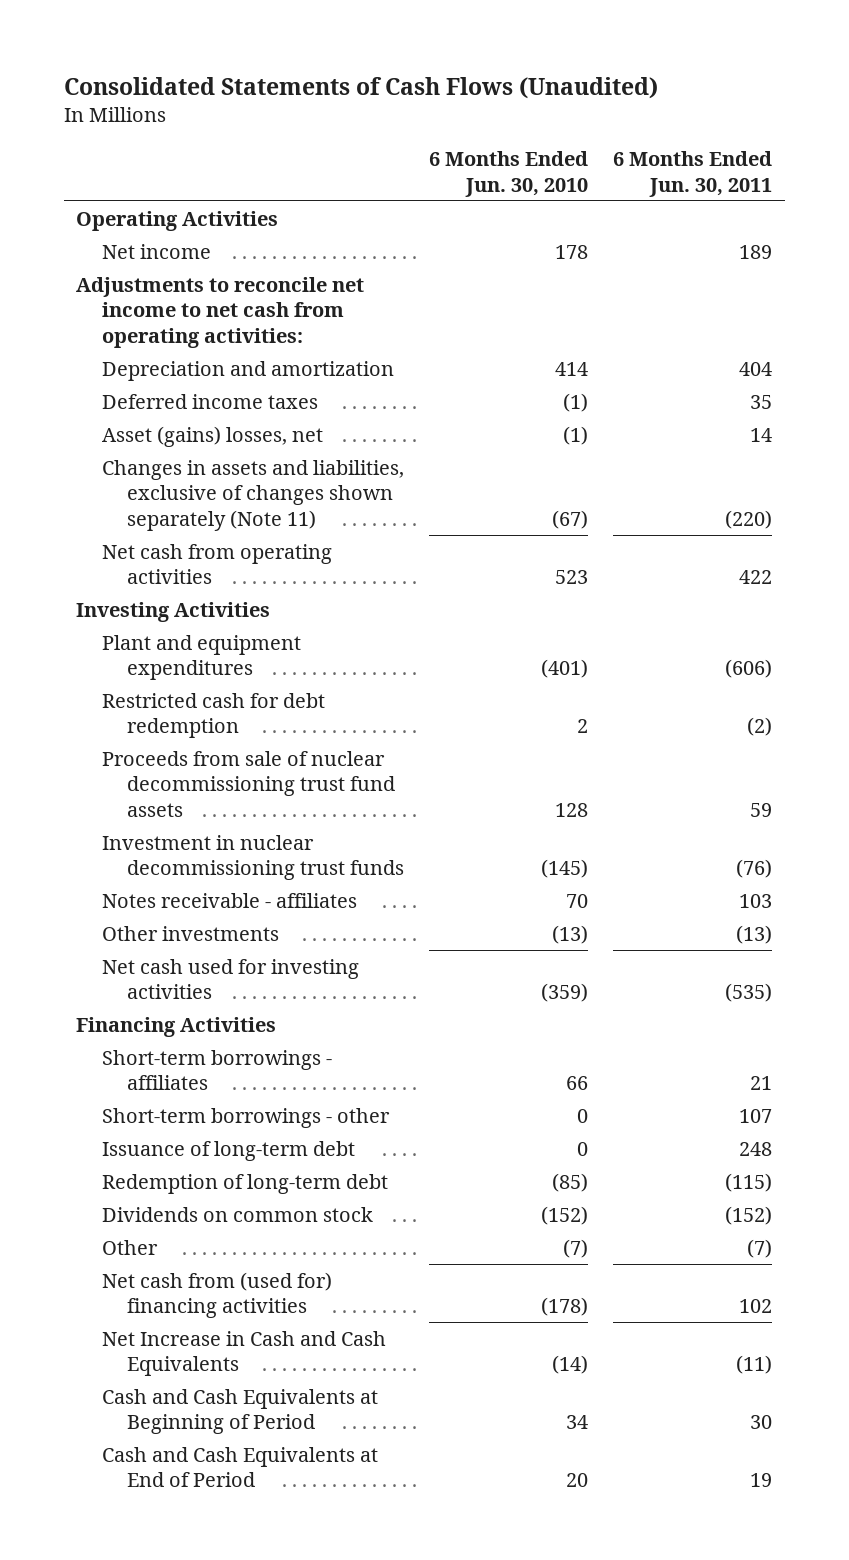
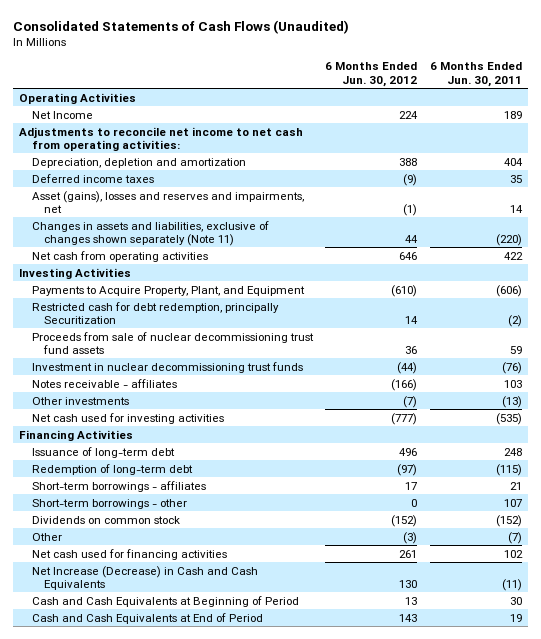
[429,150,589,197] 6 Months Ended Jun. 30, 2010 -> none
none -> [325,62,418,87] 6 Months Ended Jun. 30, 2012
[101,243,211,259] Net income -> [31,110,93,119] Net Income
[101,360,394,381] Depreciation and amortization -> [31,157,246,168] Depreciation, depletion and amortization
[101,425,323,447] Asset (gains) losses, net -> [31,190,304,214] Asset (gains), losses and reserves and impairments, net
[101,634,301,681] Plant and equipment expenditures -> [31,285,305,296] Payments to Acquire Property, Plant, and Equipment
[101,692,325,739] Restricted cash for debt redemption -> [31,301,279,325] Restricted cash for debt redemption, principally Securitization
[101,1049,332,1091] Short-term borrowings - affiliates -> [31,480,206,492] Short-term borrowings - affiliates
[101,1107,390,1128] Short-term borrowings - other -> [31,498,187,509] Short-term borrowings - other
[101,1271,332,1319] Net cash from (used for) financing activities -> [31,548,227,560] Net cash used for financing activities
[101,1330,386,1377] Net Increase in Cash and Cash Equivalents -> [31,565,258,591] Net Increase (Decrease) in Cash and Cash Equivalents

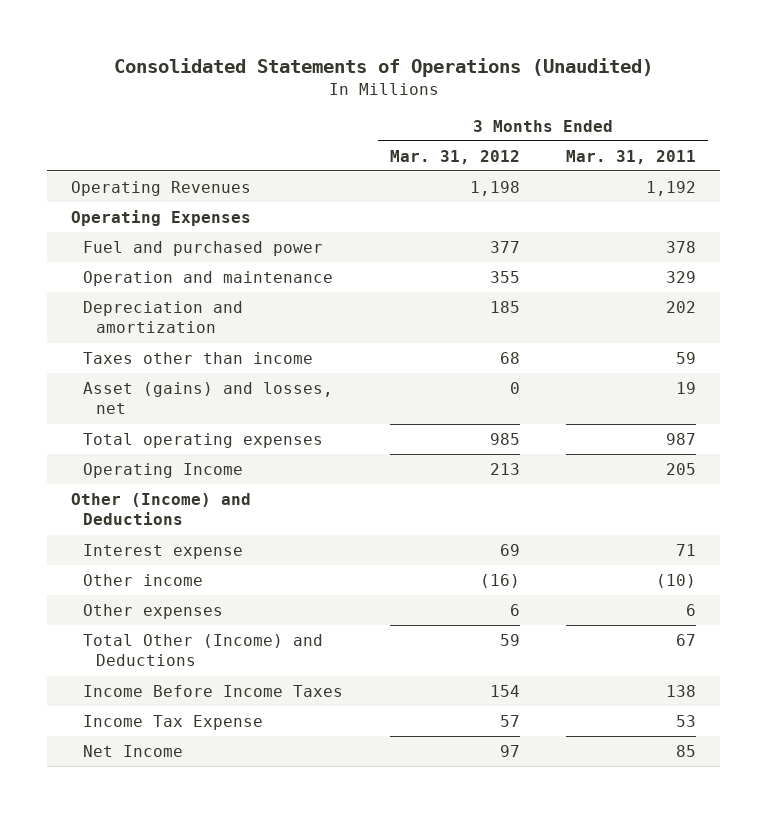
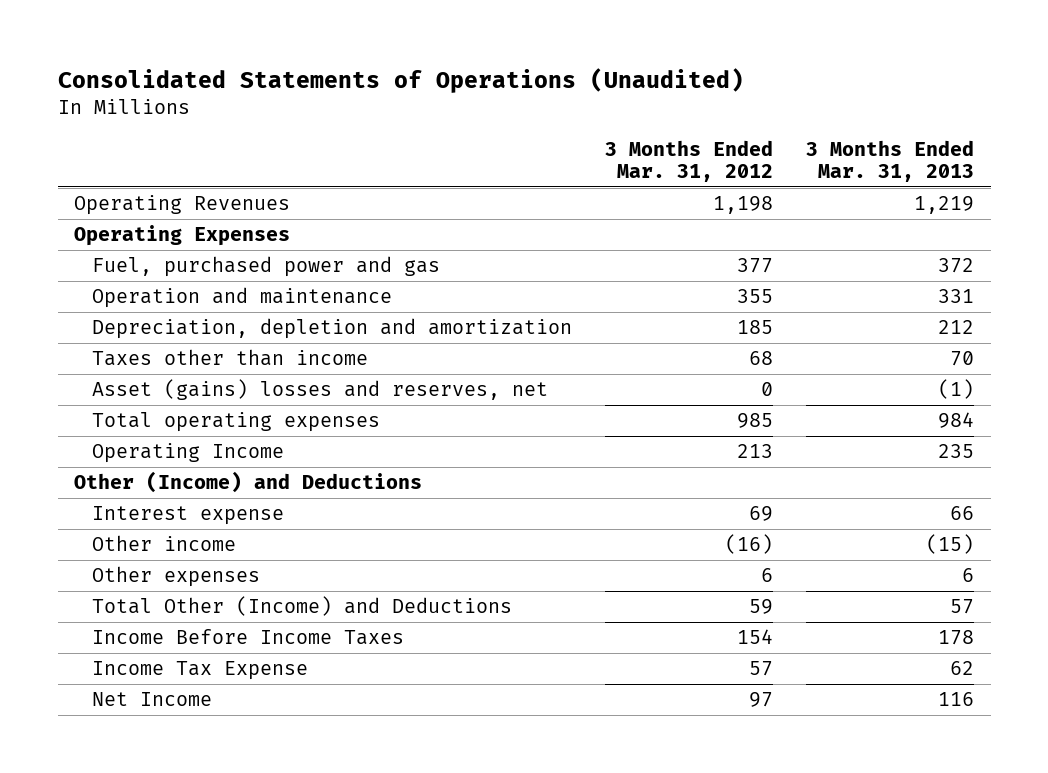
[566,149,697,164] Mar. 31, 2011 -> none
none -> [806,139,975,182] 3 Months Ended Mar. 31, 2013
[83,240,324,256] Fuel and purchased power -> [91,256,440,278] Fuel, purchased power and gas
[83,300,244,334] Depreciation and amortization -> [91,318,572,340] Depreciation, depletion and amortization
[83,381,334,415] Asset (gains) and losses, net -> [91,379,548,401] Asset (gains) losses and reserves, net

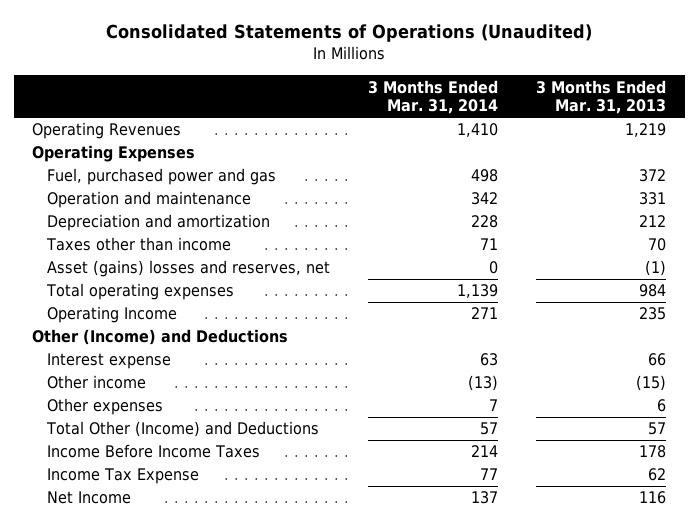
[604,139,773,182] 3 Months Ended Mar. 31, 2012 -> none
none -> [368,79,499,115] 3 Months Ended Mar. 31, 2014
[91,318,572,340] Depreciation, depletion and amortization -> [47,214,271,232] Depreciation and amortization

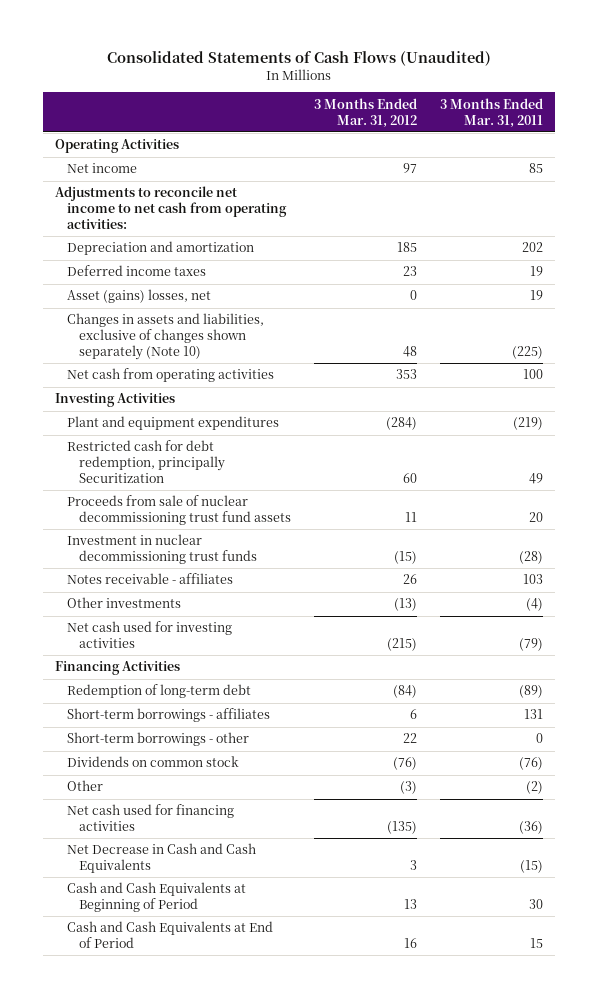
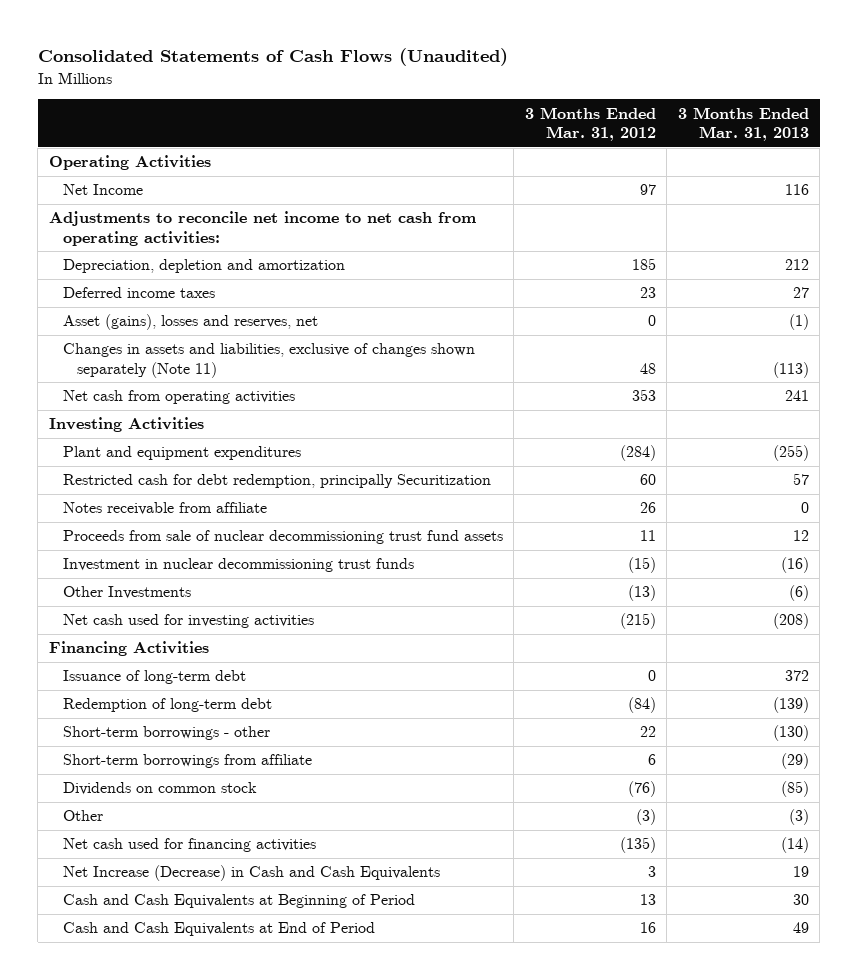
[440,97,544,128] 3 Months Ended Mar. 31, 2011 -> none
none -> [677,106,809,142] 3 Months Ended Mar. 31, 2013
[67,163,138,174] Net income -> [62,184,143,196] Net Income
[67,241,255,256] Depreciation and amortization -> [62,259,345,274] Depreciation, depletion and amortization
[67,289,212,304] Asset (gains) losses, net -> [62,314,318,331] Asset (gains), losses and reserves, net
[67,313,265,360] Changes in assets and liabilities, exclusive of changes shown separately (Note 10) -> [62,343,475,378] Changes in assets and liabilities, exclusive of changes shown separately (Note 11)
none -> [62,502,267,516] Notes receivable from affiliate
[67,573,234,585] Notes receivable - affiliates -> none
[67,597,182,609] Other investments -> [62,586,191,600] Other Investments
none -> [62,670,246,685] Issuance of long-term debt
[67,708,271,723] Short-term borrowings - affiliates -> none
none -> [62,754,312,769] Short-term borrowings from affiliate
[67,843,257,874] Net Decrease in Cash and Cash Equivalents -> [62,865,440,882] Net Increase (Decrease) in Cash and Cash Equivalents

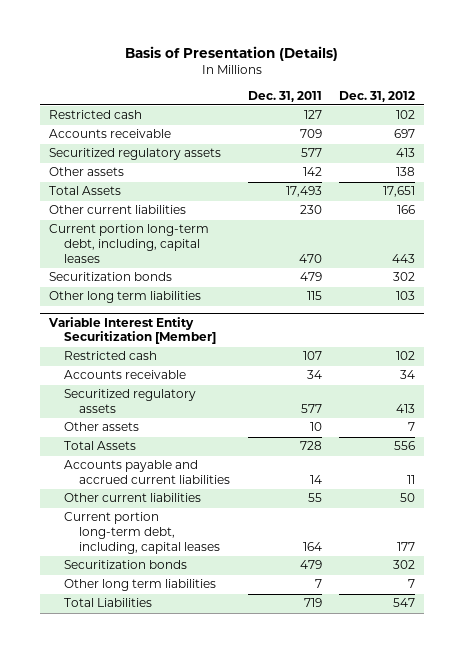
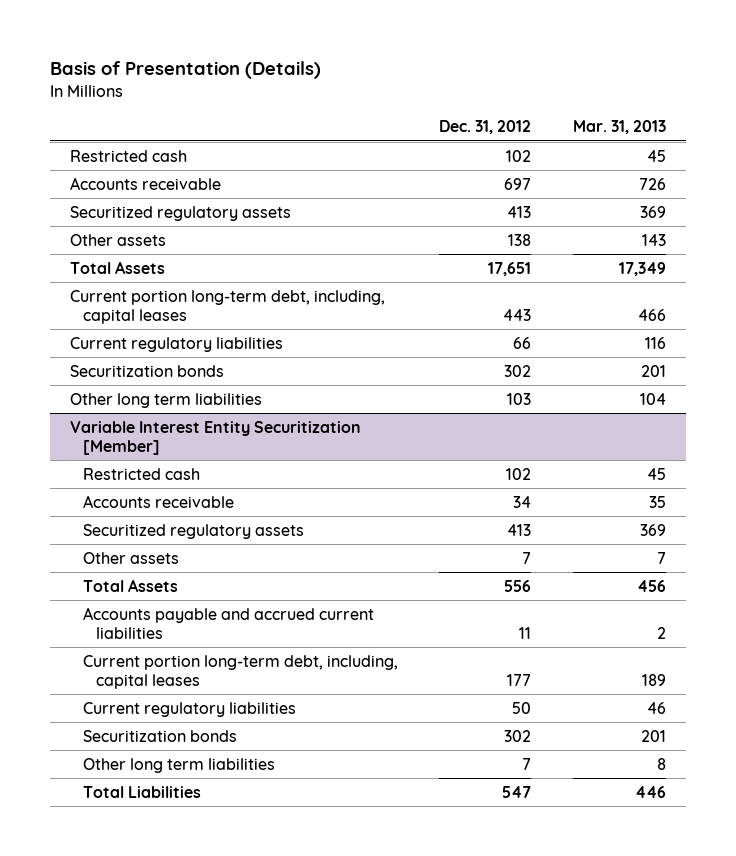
[247,90,322,102] Dec. 31, 2011 -> none
none -> [572,120,666,135] Mar. 31, 2013
[48,205,186,215] Other current liabilities -> none
none -> [70,336,284,352] Current regulatory liabilities
[63,493,201,503] Other current liabilities -> none
none -> [83,701,297,717] Current regulatory liabilities

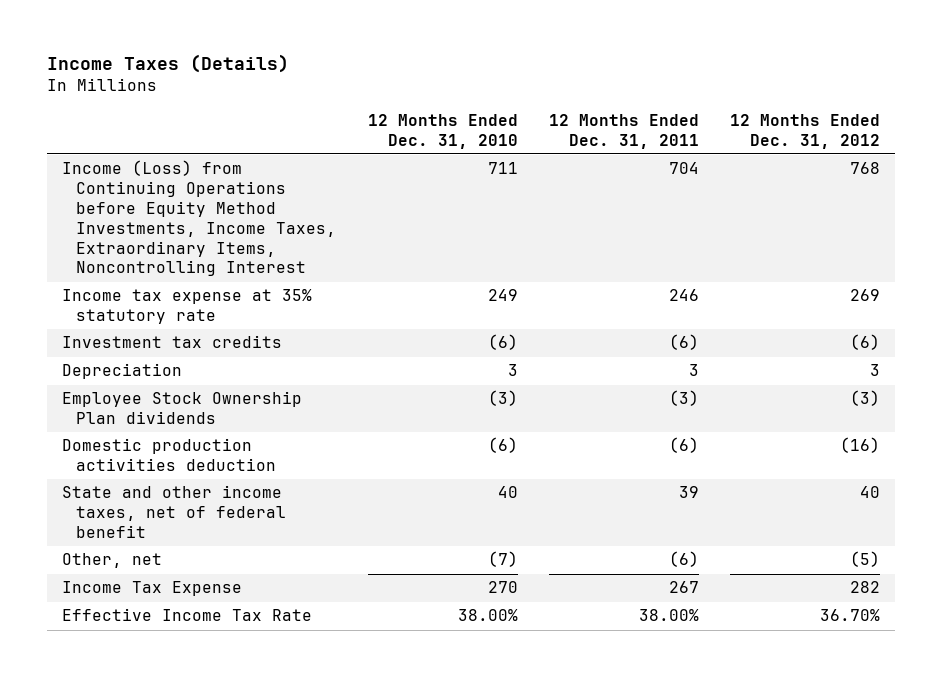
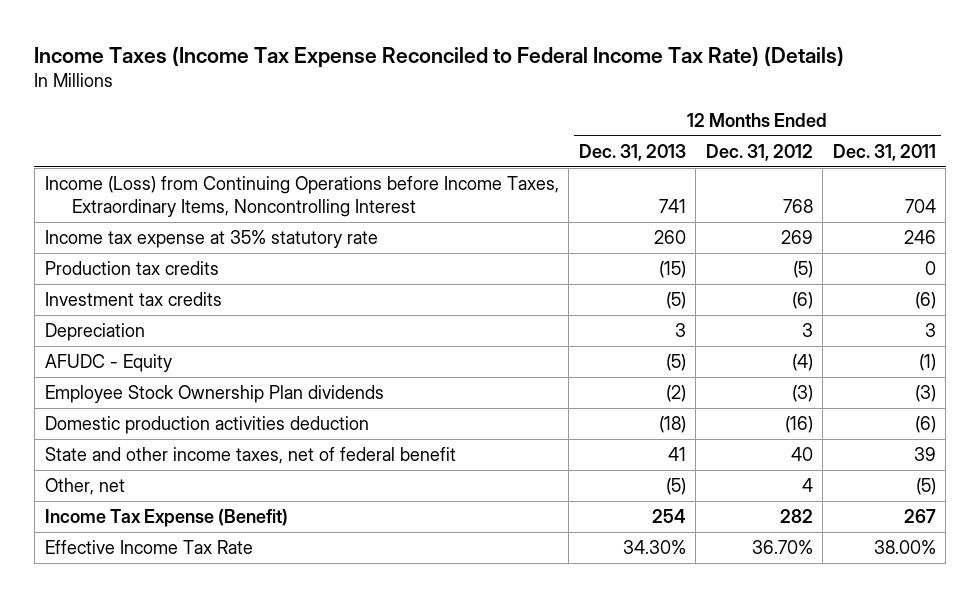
[46,54,289,74] Income Taxes (Details) -> [34,45,845,68] Income Taxes (Income Tax Expense Reconciled to Federal Income Tax Rate) (Details)
[367,113,518,149] 12 Months Ended Dec. 31, 2010 -> none
none -> [578,143,686,161] Dec. 31, 2013
[62,160,337,277] Income (Loss) from Continuing Operations before Equity Method Investments, Income Taxes, Extraordinary Items, Noncontrolling Interest -> [44,175,559,218] Income (Loss) from Continuing Operations before Income Taxes, Extraordinary Items, Noncontrolling Interest
none -> [44,260,219,275] Production tax credits
none -> [44,353,172,372] AFUDC - Equity
[668,551,699,568] (6) -> [915,477,936,495] (5)
[849,551,880,568] (5) -> [801,477,813,492] 4
[62,581,243,597] Income Tax Expense -> [44,508,288,527] Income Tax Expense (Benefit)

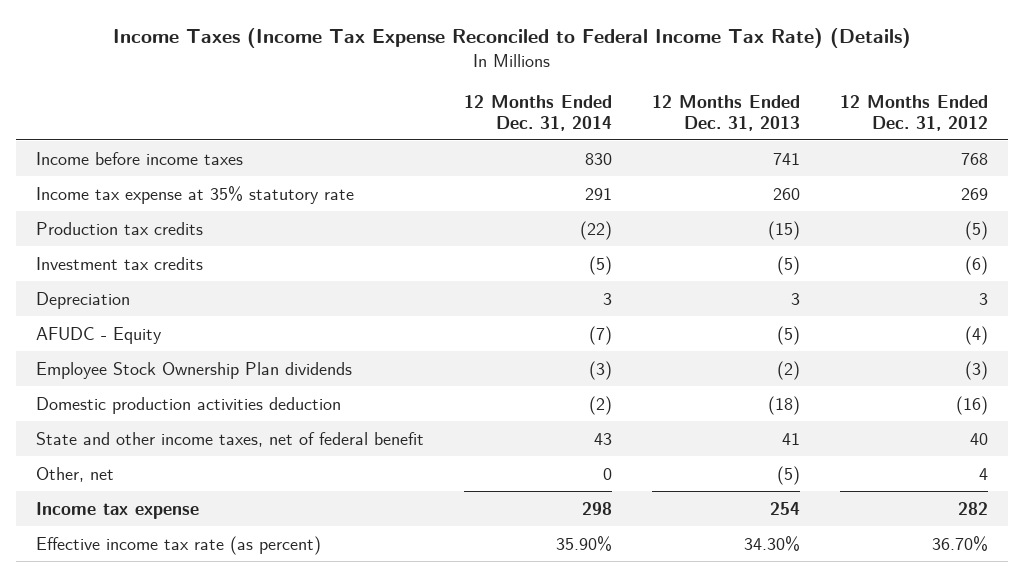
[832,143,936,161] Dec. 31, 2011 -> none
none -> [464,94,613,131] 12 Months Ended Dec. 31, 2014
[44,175,559,218] Income (Loss) from Continuing Operations before Income Taxes, Extraordinary Items, Noncontrolling Interest -> [36,151,244,165] Income before income taxes
[44,508,288,527] Income Tax Expense (Benefit) -> [36,501,200,519] Income tax expense
[44,539,253,554] Effective Income Tax Rate -> [36,535,322,555] Effective income tax rate (as percent)

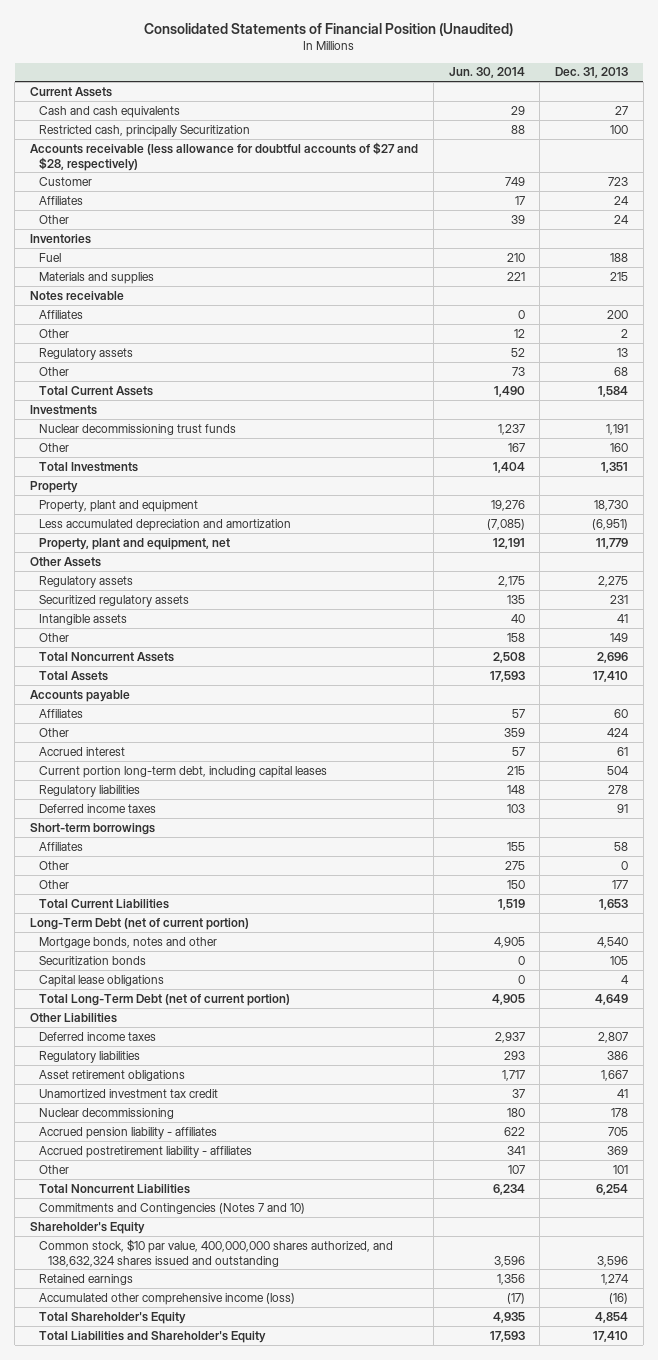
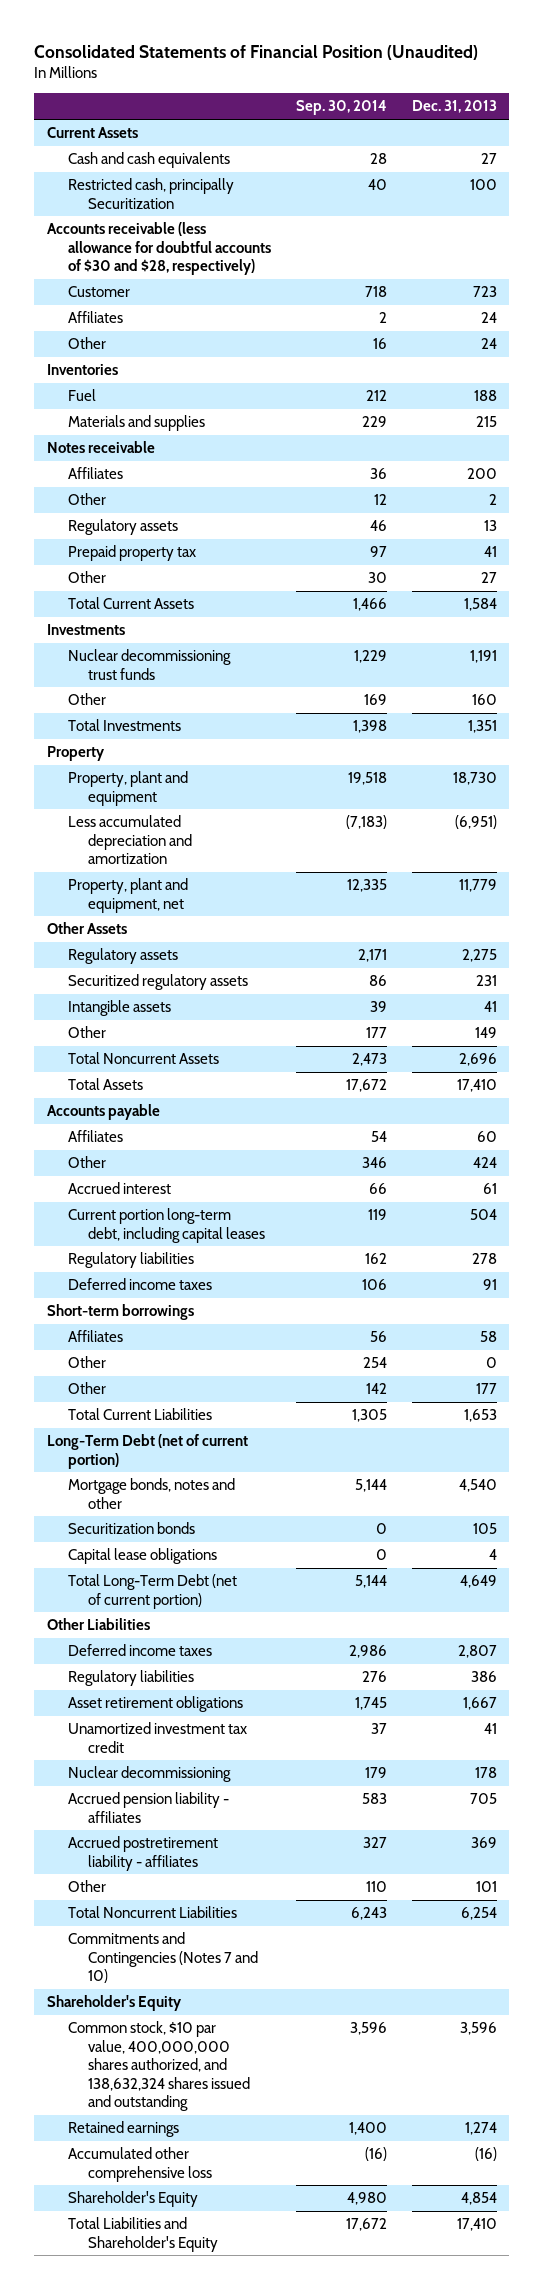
[448,67,525,79] Jun. 30, 2014 -> none
none -> [295,100,387,116] Sep. 30, 2014
[30,141,419,171] Accounts receivable (less allowance for doubtful accounts of $27 and $28, respectively) -> [46,222,271,276] Accounts receivable (less allowance for doubtful accounts of $30 and $28, respectively)
none -> [67,545,196,562] Prepaid property tax
[613,366,628,376] 68 -> [480,572,497,584] 27
[38,1292,295,1305] Accumulated other comprehensive income (loss) -> [67,2147,213,2182] Accumulated other comprehensive loss
[38,1311,186,1324] Total Shareholder's Equity -> [67,2191,198,2208] Shareholder's Equity

